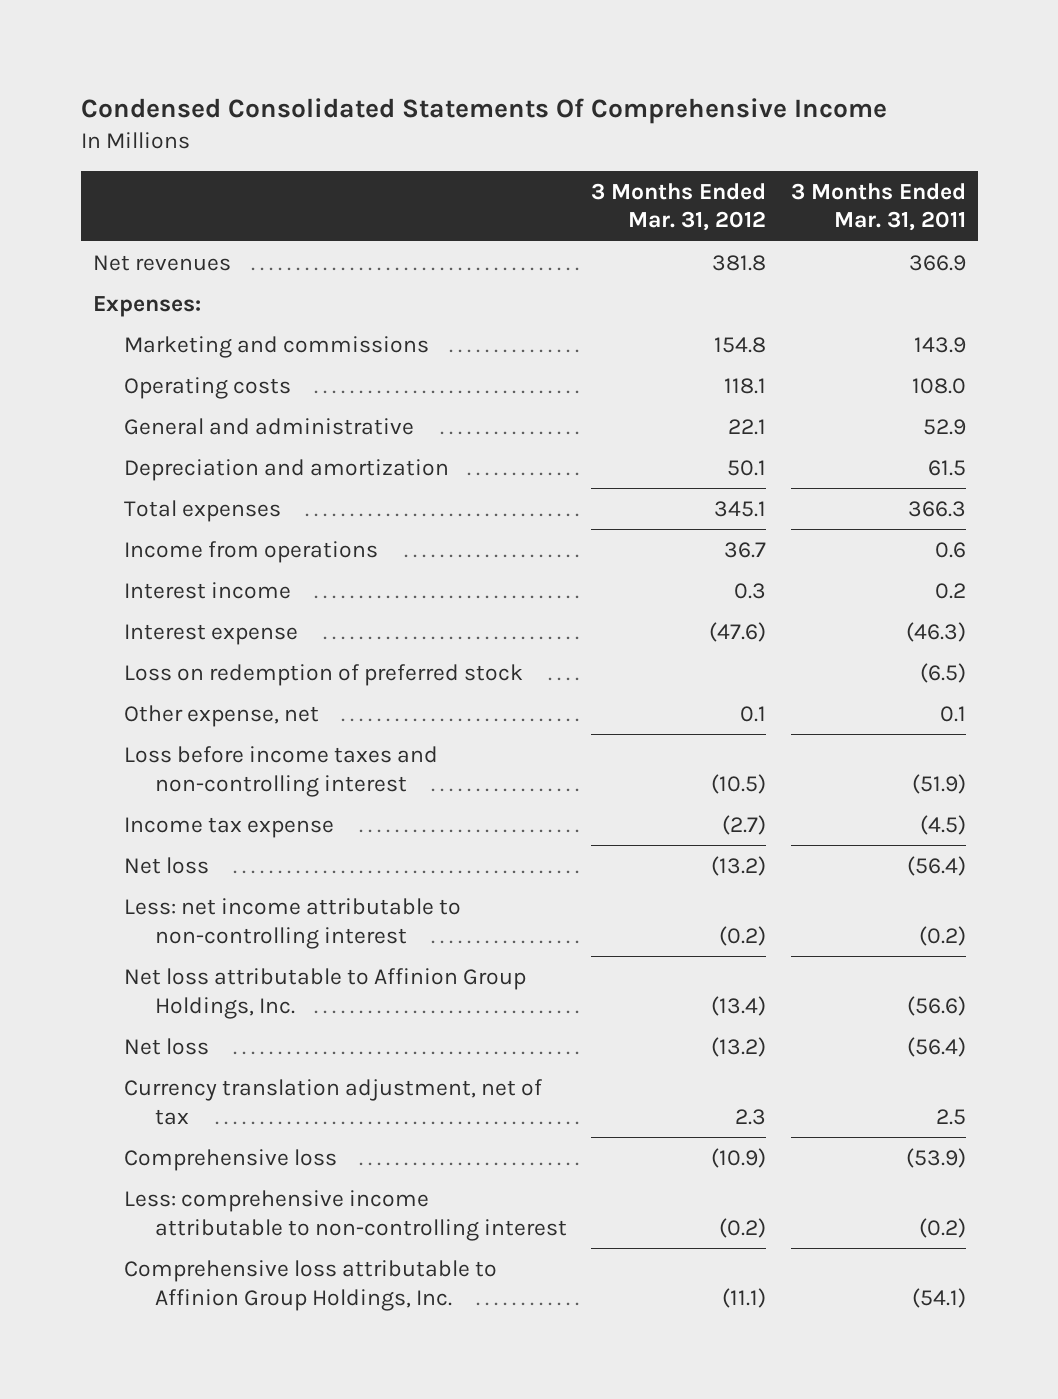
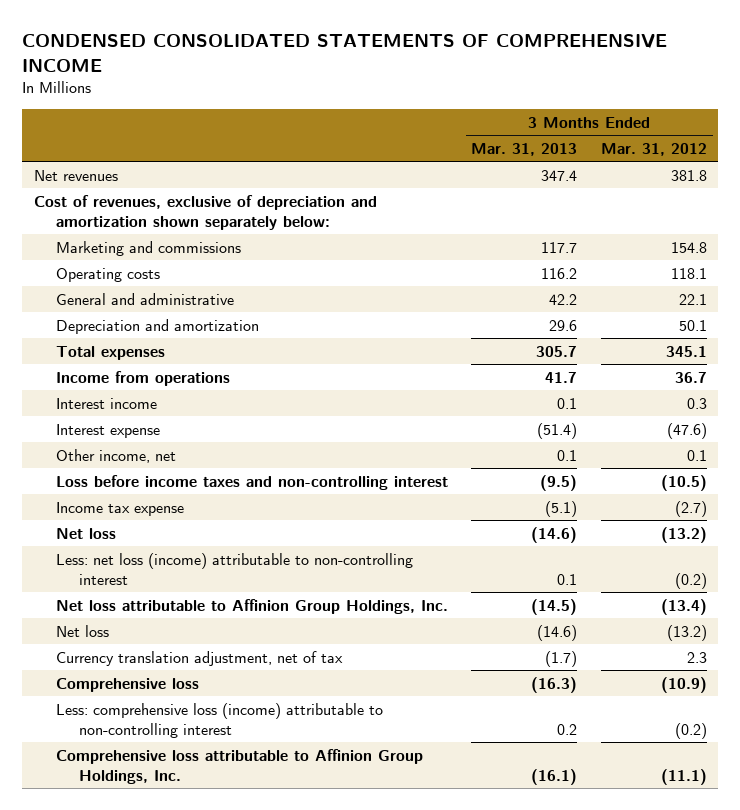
[80,97,887,124] Condensed Consolidated Statements Of Comprehensive Income -> [21,33,667,72] CONDENSED CONSOLIDATED STATEMENTS OF COMPREHENSIVE INCOME
[790,182,966,232] 3 Months Ended Mar. 31, 2011 -> none
none -> [471,142,578,156] Mar. 31, 2013
[92,295,201,317] Expenses: -> none
none -> [33,194,377,230] Cost of revenues, exclusive of depreciation and amortization shown separately below:
[123,663,523,686] Loss on redemption of preferred stock -> none
[123,704,319,727] Other expense, net -> [56,448,177,463] Other income, net
[123,897,461,949] Less: net income attributable to non-controlling interest -> [56,552,414,585] Less: net loss (income) attributable to non-controlling interest
[123,1189,567,1241] Less: comprehensive income attributable to non-controlling interest -> [56,702,384,738] Less: comprehensive loss (income) attributable to non-controlling interest

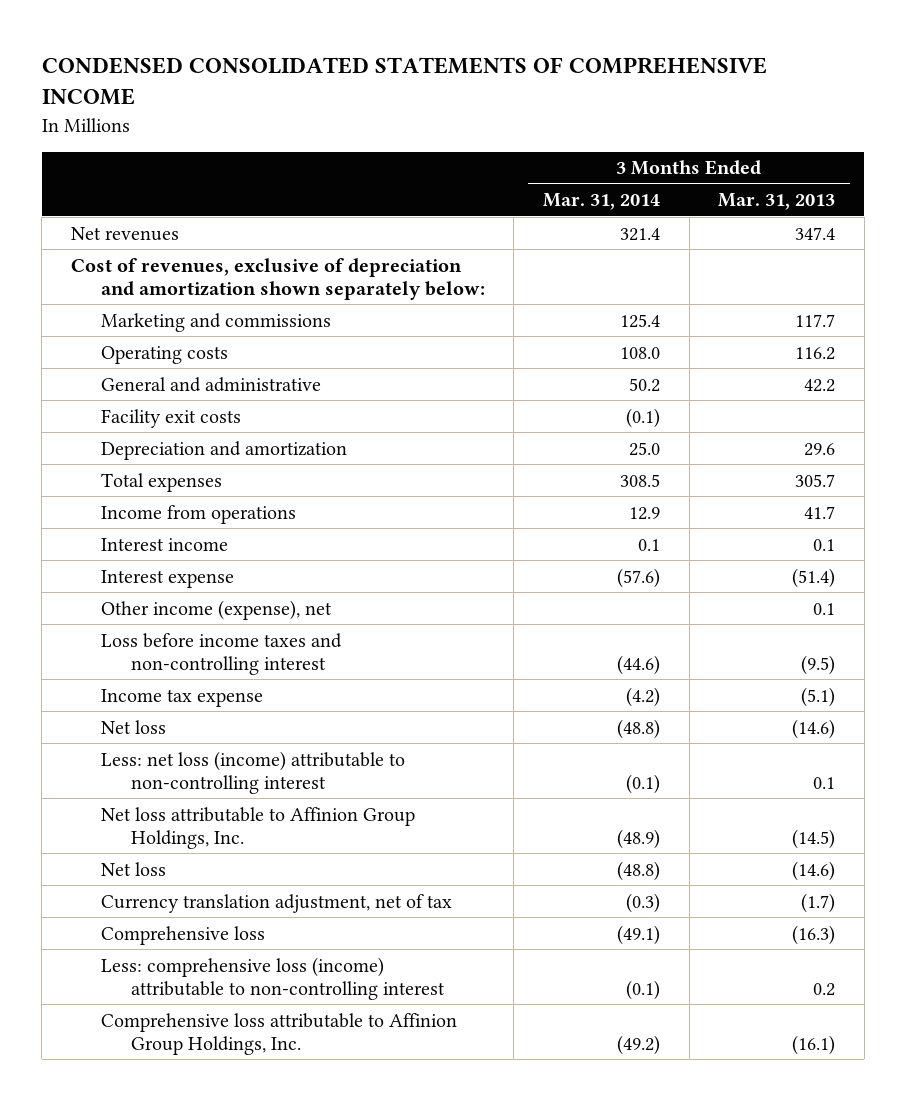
[600,142,707,156] Mar. 31, 2012 -> none
none -> [542,193,660,211] Mar. 31, 2014
none -> [100,408,241,428] Facility exit costs
[56,448,177,463] Other income, net -> [100,599,332,620] Other income (expense), net

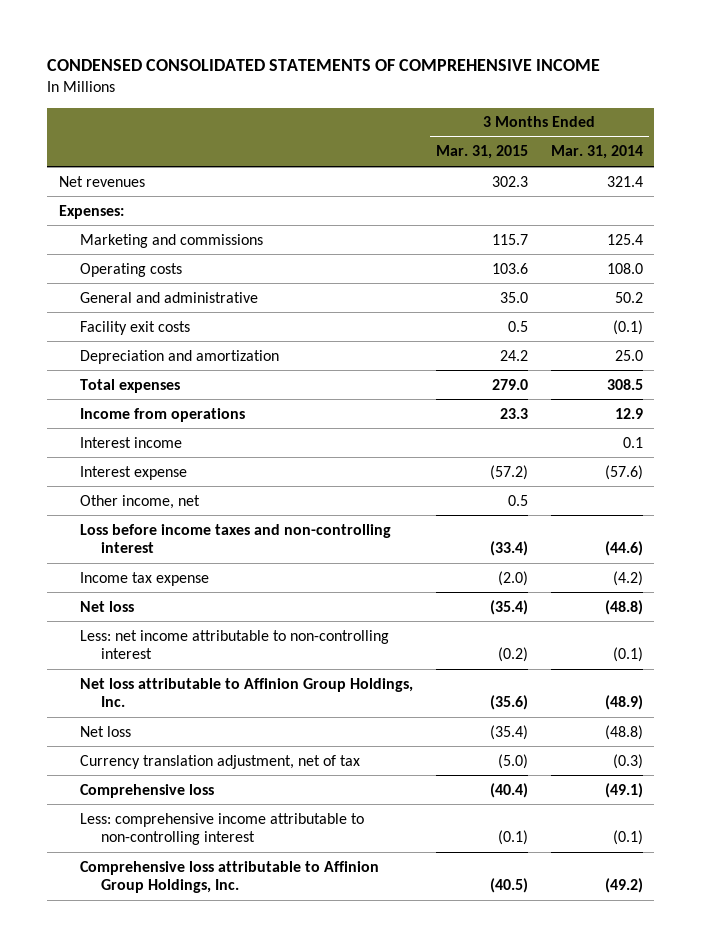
[718,193,836,211] Mar. 31, 2013 -> none
none -> [435,145,528,160] Mar. 31, 2015
[70,257,485,300] Cost of revenues, exclusive of depreciation and amortization shown separately below: -> none
none -> [58,204,124,219] Expenses:
[100,599,332,620] Other income (expense), net -> [79,494,200,509] Other income, net
[100,750,405,794] Less: net loss (income) attributable to non-controlling interest -> [79,629,389,660] Less: net income attributable to non-controlling interest
[100,956,445,1000] Less: comprehensive loss (income) attributable to non-controlling interest -> [79,812,364,846] Less: comprehensive income attributable to non-controlling interest

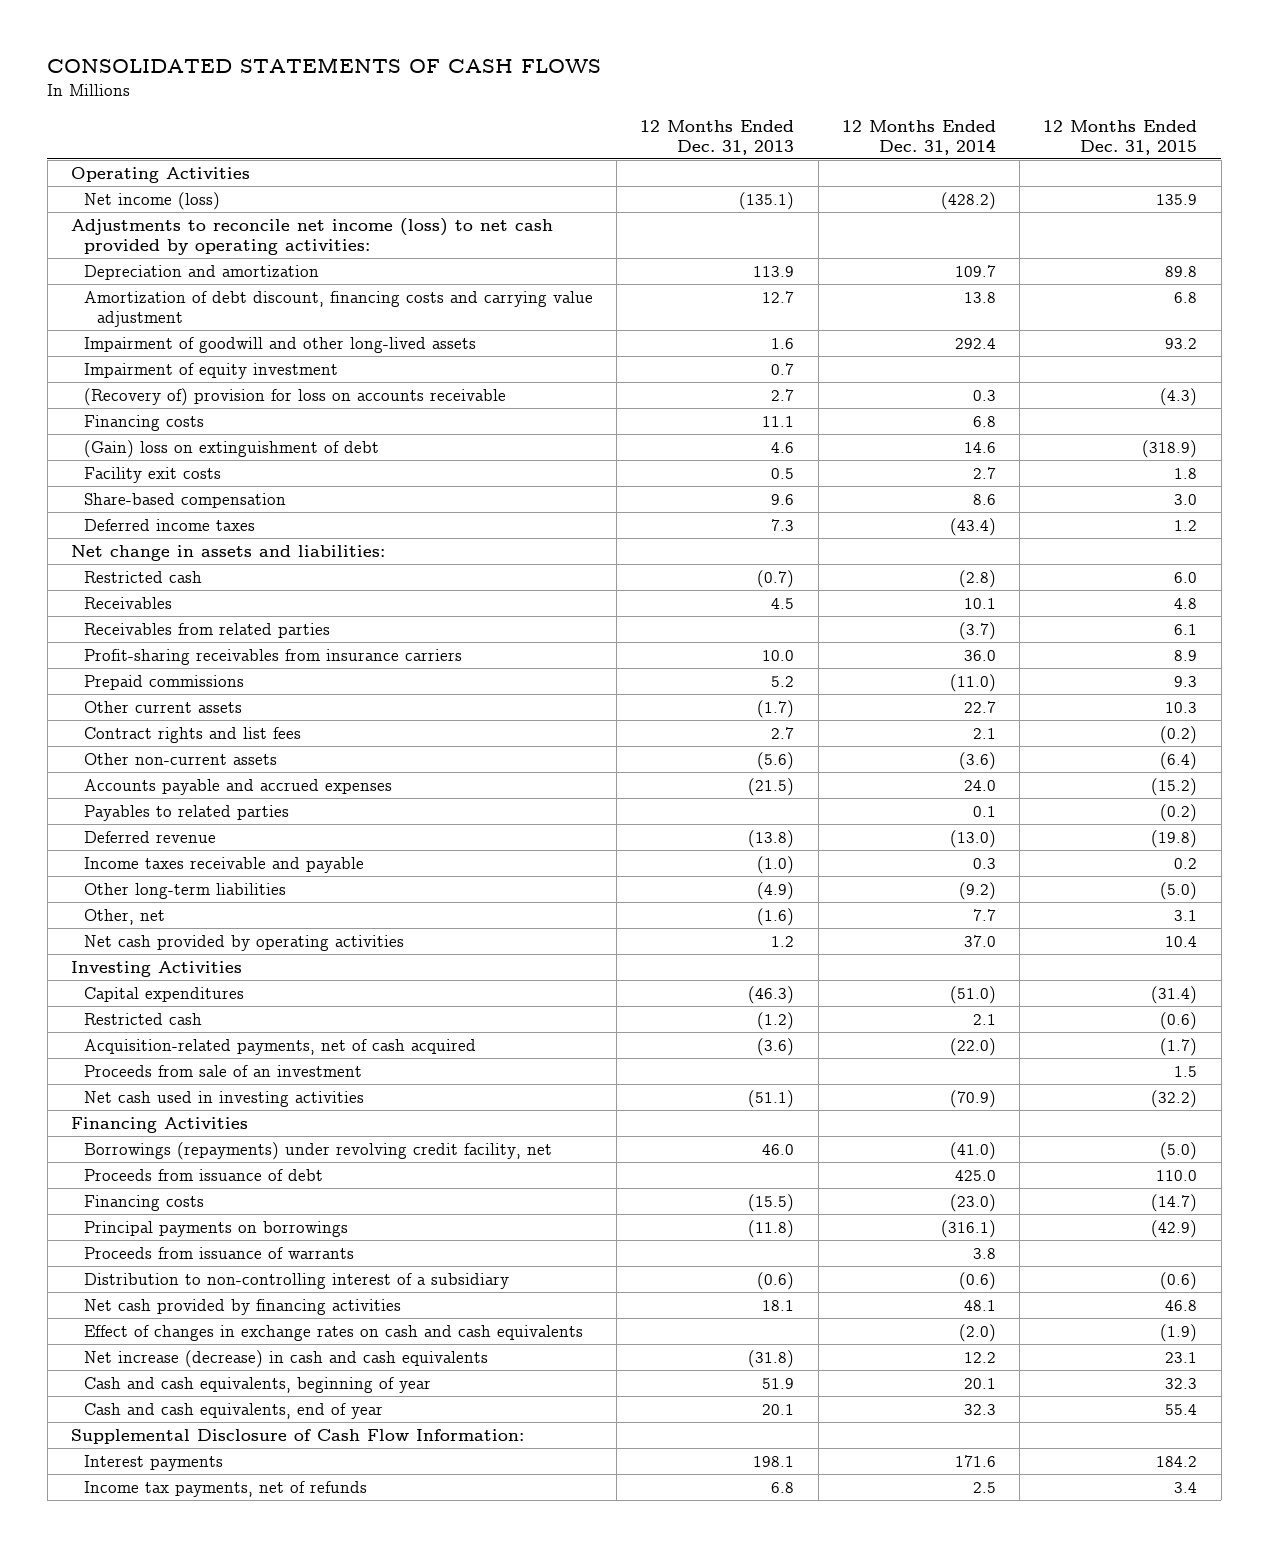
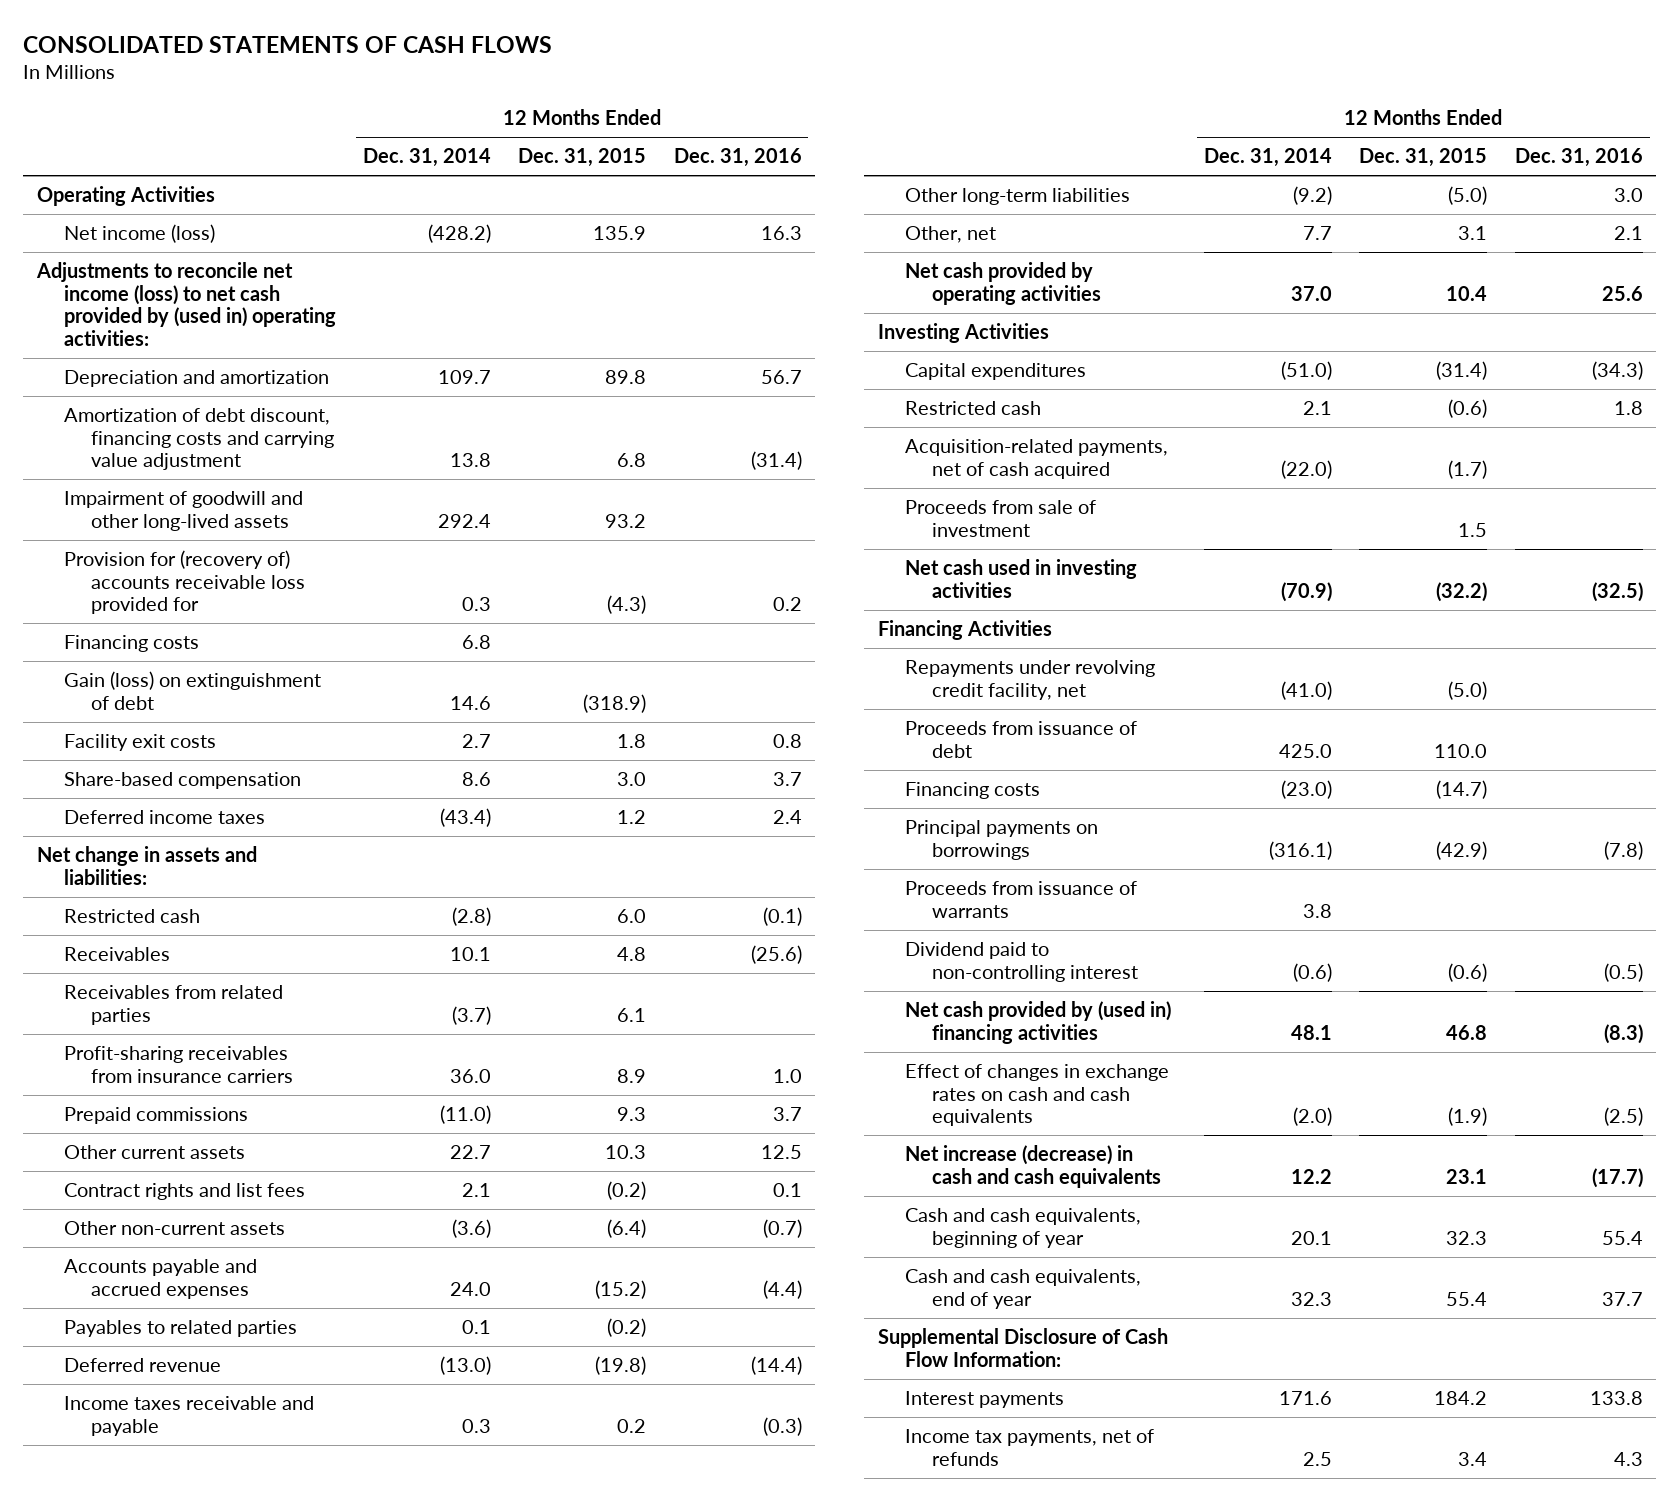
[640,119,795,155] 12 Months Ended Dec. 31, 2013 -> none
none -> [673,148,802,168] Dec. 31, 2016
[71,217,554,255] Adjustments to reconcile net income (loss) to net cash provided by operating activities: -> [35,262,336,346] Adjustments to reconcile net income (loss) to net cash provided by (used in) operating activities:
[83,362,338,379] Impairment of equity investment -> none
[83,387,506,406] (Recovery of) provision for loss on accounts receivable -> [63,550,305,615] Provision for (recovery of) accounts receivable loss provided for
[83,439,379,458] (Gain) loss on extinguishment of debt -> [63,671,321,710] Gain (loss) on extinguishment of debt
[83,1064,362,1077] Proceeds from sale of an investment -> [904,500,1096,537] Proceeds from sale of investment
[83,1141,552,1160] Borrowings (repayments) under revolving credit facility, net -> [904,660,1155,700] Repayments under revolving credit facility, net
[83,1272,509,1289] Distribution to non-controlling interest of a subsidiary -> [904,942,1139,982] Dividend paid to non-controlling interest
[83,1298,401,1315] Net cash provided by financing activities -> [904,1001,1171,1044] Net cash provided by (used in) financing activities

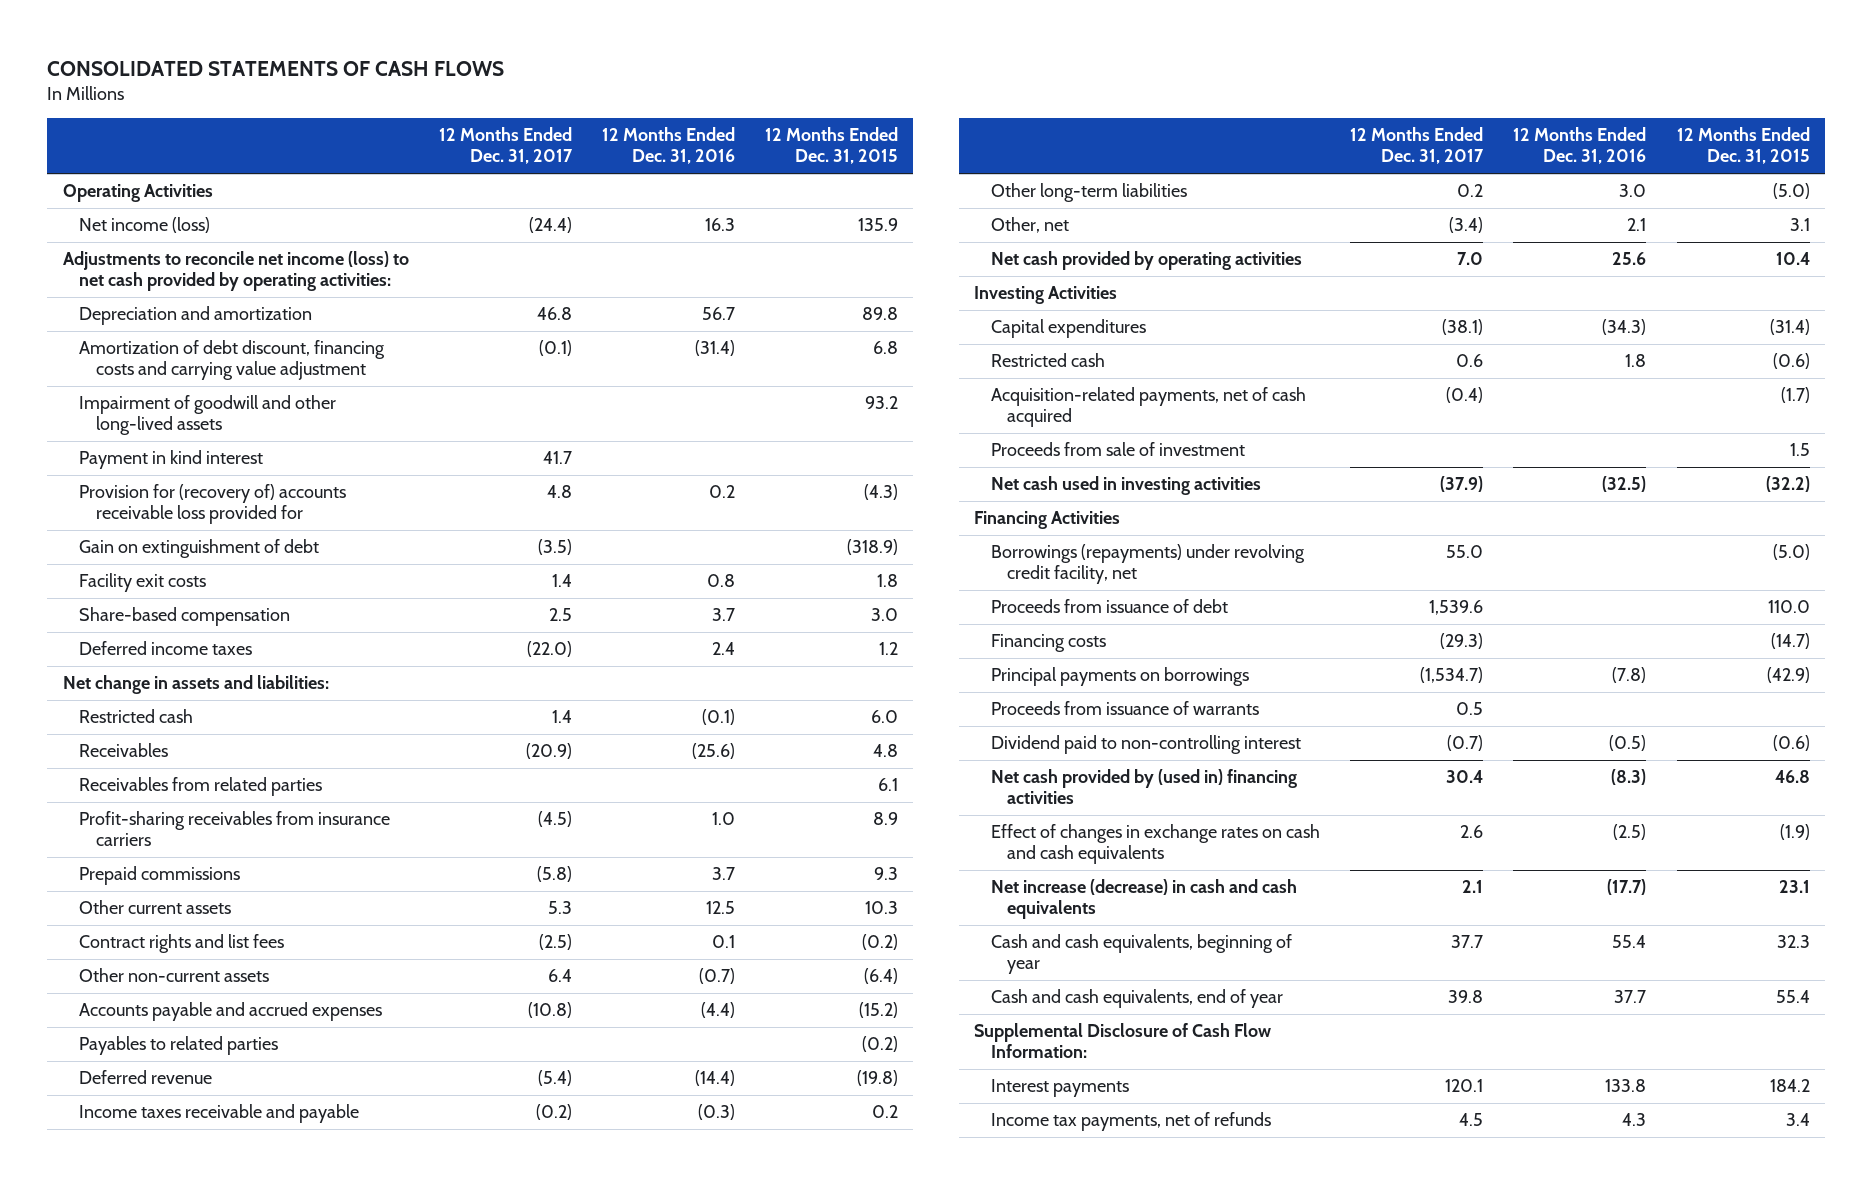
[363,148,492,168] Dec. 31, 2014 -> none
none -> [438,127,573,165] 12 Months Ended Dec. 31, 2017
[35,262,336,346] Adjustments to reconcile net income (loss) to net cash provided by (used in) operating activities: -> [62,251,409,292] Adjustments to reconcile net income (loss) to net cash provided by operating activities:
none -> [79,450,264,470] Payment in kind interest
[63,635,199,653] Financing costs -> none
[63,671,321,710] Gain (loss) on extinguishment of debt -> [79,539,320,559] Gain on extinguishment of debt
[904,660,1155,700] Repayments under revolving credit facility, net -> [990,544,1305,585] Borrowings (repayments) under revolving credit facility, net

